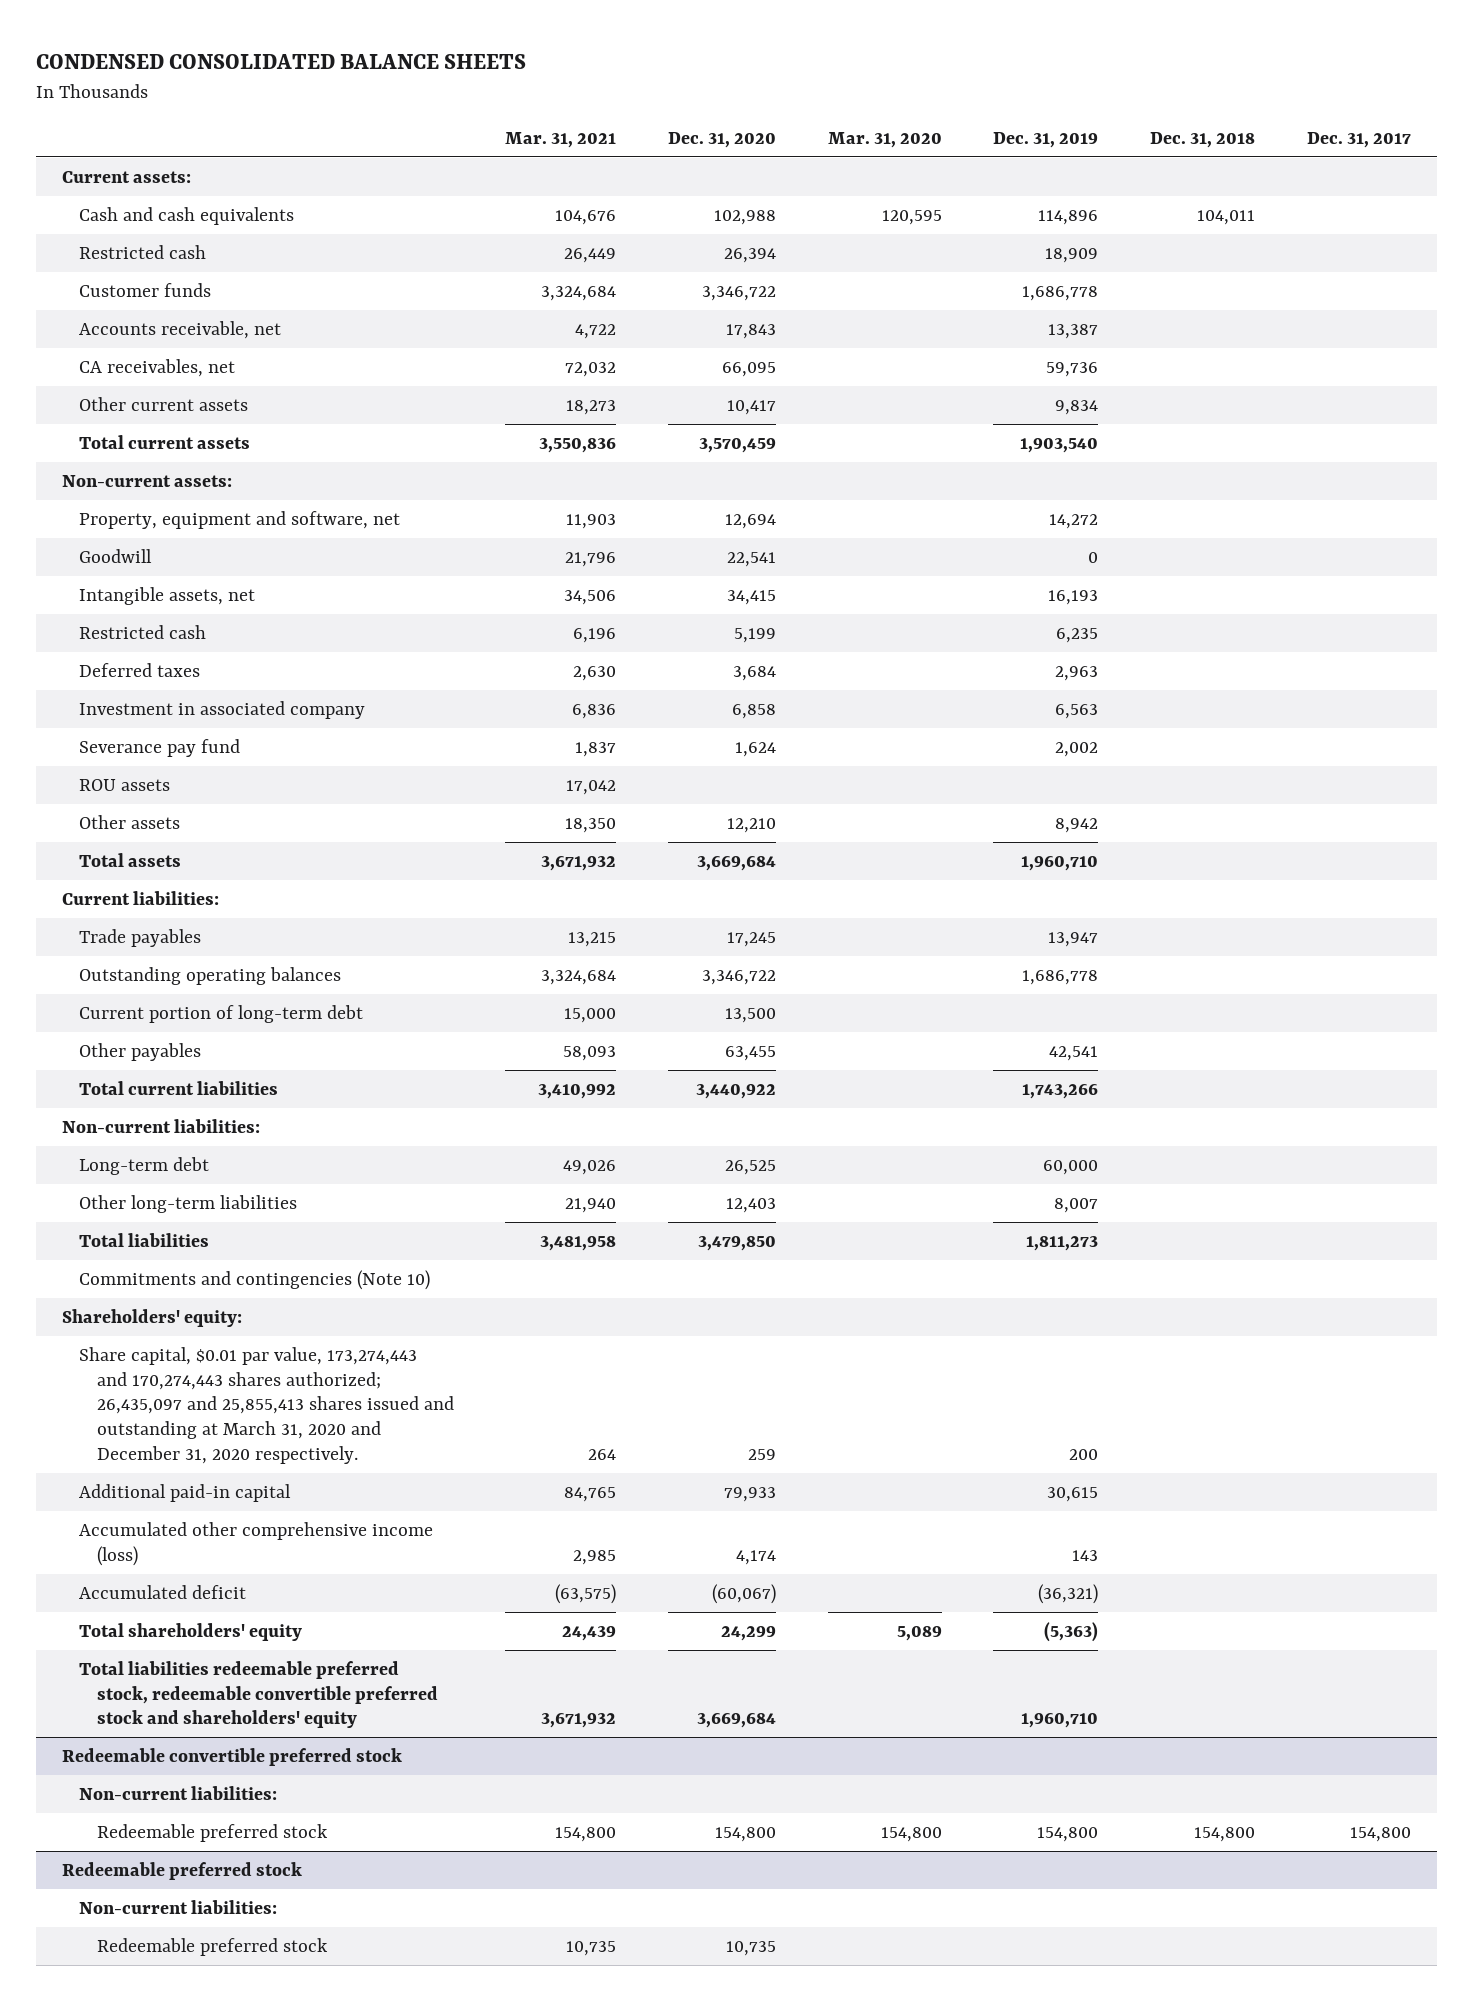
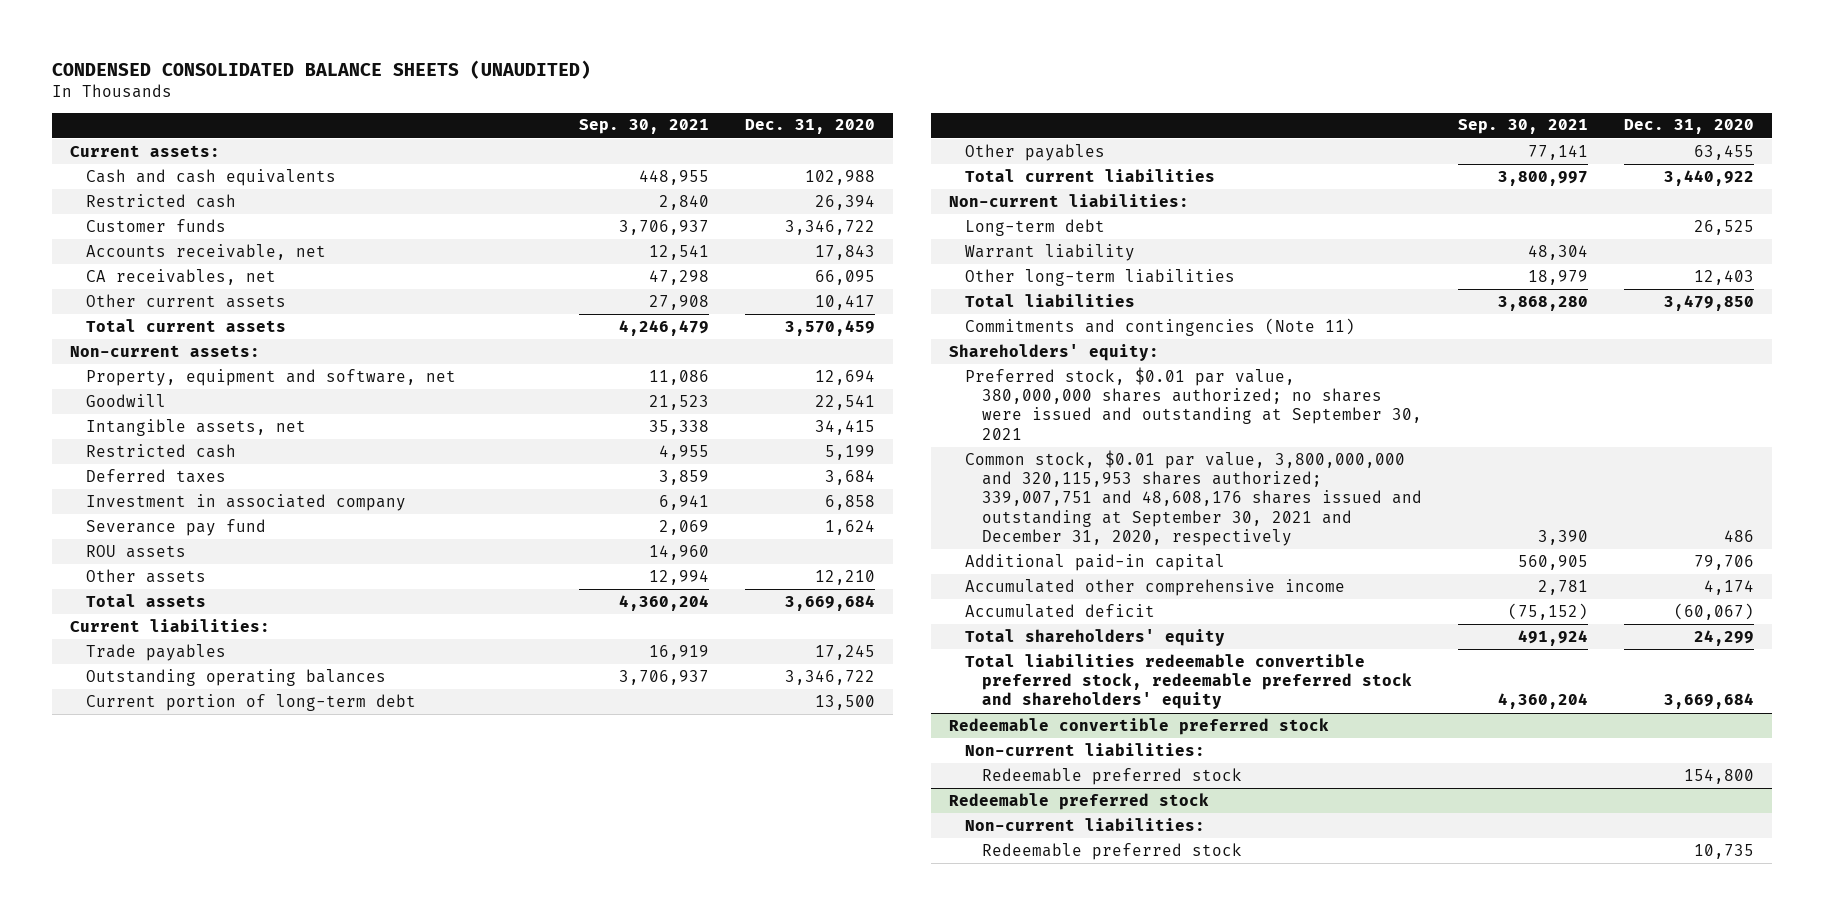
[36,54,527,70] CONDENSED CONSOLIDATED BALANCE SHEETS -> [52,60,592,80] CONDENSED CONSOLIDATED BALANCE SHEETS (UNAUDITED)
[505,131,617,148] Mar. 31, 2021 -> none
[827,131,942,148] Mar. 31, 2020 -> none
[993,131,1099,148] Dec. 31, 2019 -> none
[1150,131,1256,148] Dec. 31, 2018 -> none
[1306,131,1411,148] Dec. 31, 2017 -> none
none -> [578,119,709,135] Sep. 30, 2021
none -> [965,243,1136,261] Warrant liability
[79,1270,431,1291] Commitments and contingencies (Note 10) -> [965,317,1356,336] Commitments and contingencies (Note 11)
none -> [965,366,1422,440] Preferred stock, $0.01 par value, 380,000,000 shares authorized; no shares were issued and outstanding at September 30, 2021
[79,1347,454,1464] Share capital, $0.01 par value, 173,274,443 and 170,274,443 shares authorized; 26,435,097 and 25,855,413 shares issued and outstanding at March 31, 2020 and December 31, 2020 respectively. -> [965,449,1422,546] Common stock, $0.01 par value, 3,800,000,000 and 320,115,953 shares authorized; 339,007,751 and 48,608,176 shares issued and outstanding at September 30, 2021 and December 31, 2020, respectively
[748,1448,777,1460] 259 -> [1723,529,1754,542] 486
[724,1487,777,1503] 79,933 -> [1693,554,1754,570] 79,706
[79,1522,434,1566] Accumulated other comprehensive income (loss) -> [965,578,1346,596] Accumulated other comprehensive income
[79,1661,438,1729] Total liabilities redeemable preferred stock, redeemable convertible preferred stock and shareholders' equity -> [965,653,1412,710] Total liabilities redeemable convertible preferred stock, redeemable preferred stock and shareholders' equity

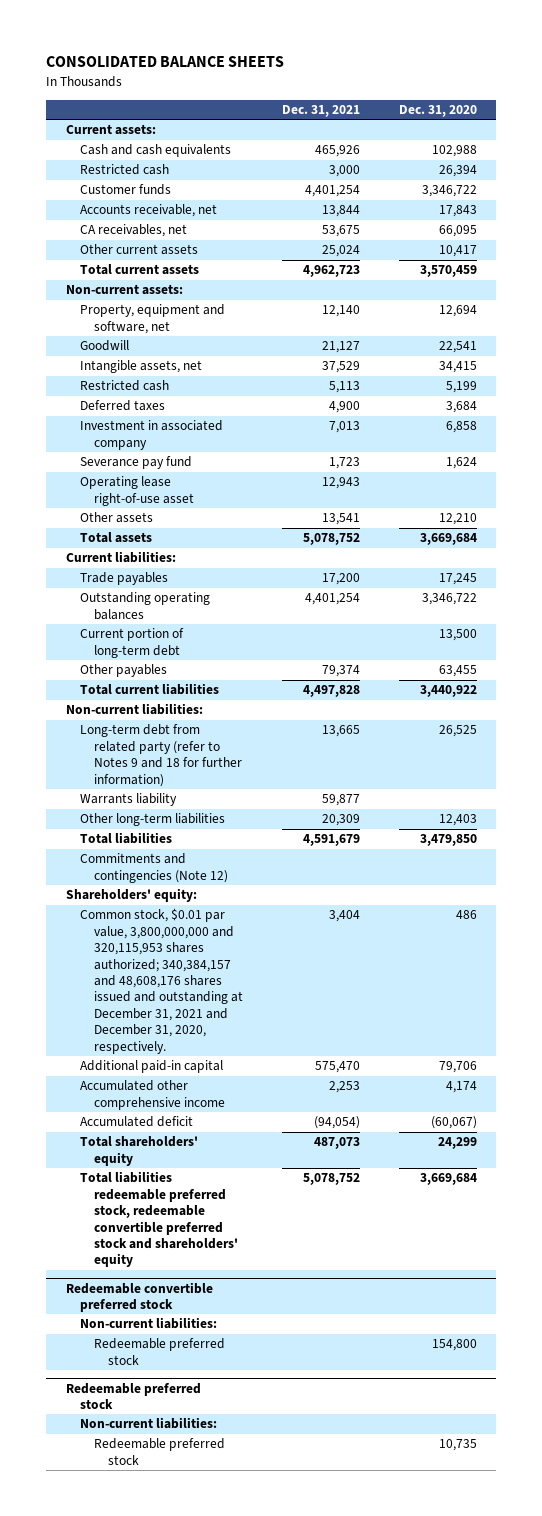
[52,60,592,80] CONDENSED CONSOLIDATED BALANCE SHEETS (UNAUDITED) -> [46,56,285,68] CONSOLIDATED BALANCE SHEETS
[578,119,709,135] Sep. 30, 2021 -> none
none -> [281,104,360,117] Dec. 31, 2021
[86,544,187,558] ROU assets -> [79,476,194,506] Operating lease right-of-use asset
[965,218,1106,236] Long-term debt -> [79,724,242,787] Long-term debt from related party (refer to Notes 9 and 18 for further information)
[965,243,1136,261] Warrant liability -> [79,793,177,807] Warrants liability
[965,317,1356,336] Commitments and contingencies (Note 11) -> [79,853,228,883] Commitments and contingencies (Note 12)
[965,366,1422,440] Preferred stock, $0.01 par value, 380,000,000 shares authorized; no shares were issued and outstanding at September 30, 2021 -> none
[965,449,1422,546] Common stock, $0.01 par value, 3,800,000,000 and 320,115,953 shares authorized; 339,007,751 and 48,608,176 shares issued and outstanding at September 30, 2021 and December 31, 2020, respectively -> [79,908,243,1054] Common stock, $0.01 par value, 3,800,000,000 and 320,115,953 shares authorized; 340,384,157 and 48,608,176 shares issued and outstanding at December 31, 2021 and December 31, 2020, respectively.
[965,653,1412,710] Total liabilities redeemable convertible preferred stock, redeemable preferred stock and shareholders' equity -> [79,1171,238,1268] Total liabilities redeemable preferred stock, redeemable convertible preferred stock and shareholders' equity

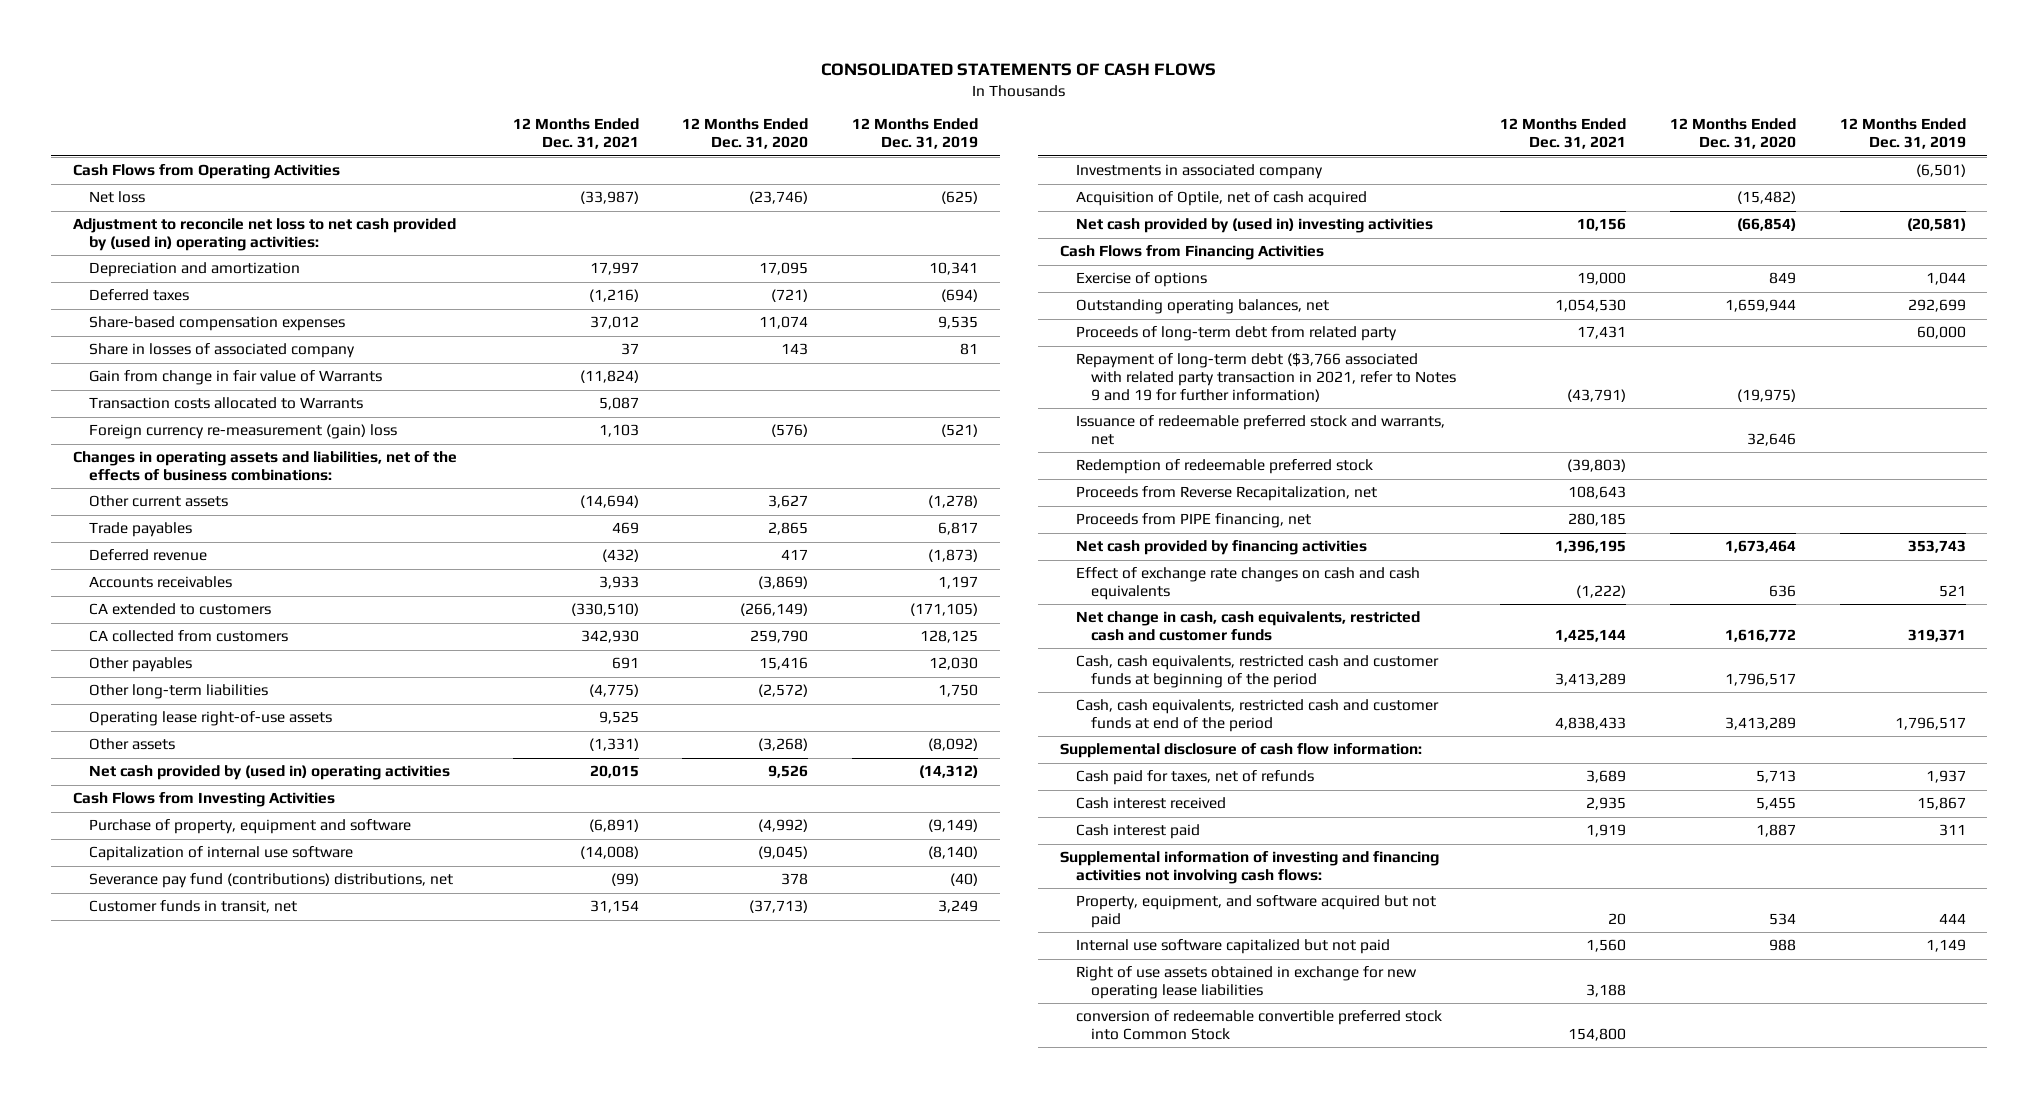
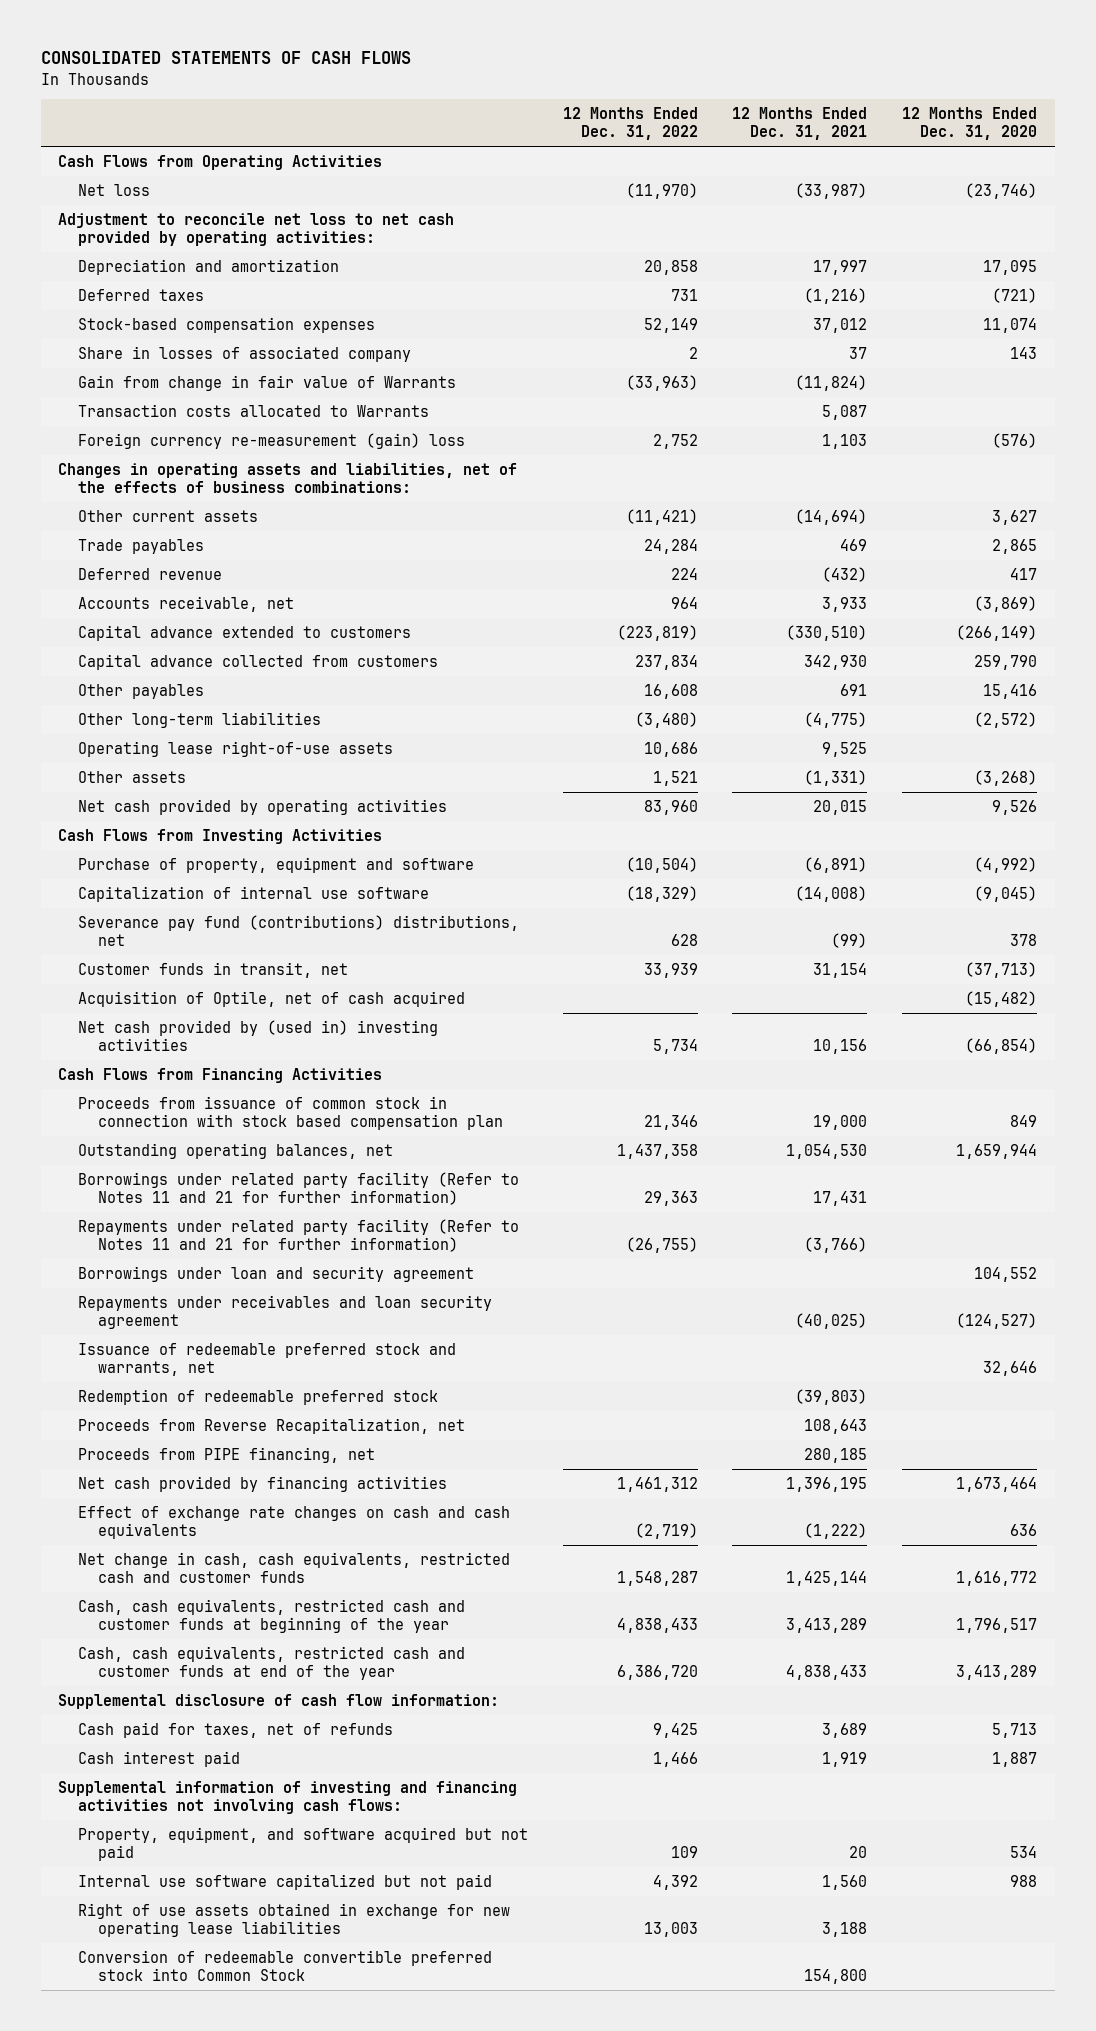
[852,118,979,150] 12 Months Ended Dec. 31, 2019 -> none
none -> [562,107,698,141] 12 Months Ended Dec. 31, 2022
[73,218,457,252] Adjustment to reconcile net loss to net cash provided by (used in) operating activities: -> [58,213,455,246] Adjustment to reconcile net loss to net cash provided by operating activities:
[88,316,345,332] Share-based compensation expenses -> [78,317,376,334] Stock-based compensation expenses
[88,576,232,589] Accounts receivables -> [78,596,295,613] Accounts receivable, net
[88,603,271,616] CA extended to customers -> [78,625,412,642] Capital advance extended to customers
[88,630,288,643] CA collected from customers -> [78,654,439,671] Capital advance collected from customers
[88,765,450,781] Net cash provided by (used in) operating activities -> [78,799,448,816] Net cash provided by operating activities
[1075,164,1323,180] Investments in associated company -> none
[1075,272,1207,288] Exercise of options -> [78,1096,503,1130] Proceeds from issuance of common stock in connection with stock based compensation plan
[1075,353,1457,402] Repayment of long-term debt ($3,766 associated with related party transaction in 2021, refer to Notes 9 and 19 for further information) -> none
[1075,326,1397,342] Proceeds of long-term debt from related party -> [78,1172,520,1205] Borrowings under related party facility (Refer to Notes 11 and 21 for further information)
none -> [78,1219,520,1252] Repayments under related party facility (Refer to Notes 11 and 21 for further information)
none -> [78,1266,475,1283] Borrowings under loan and security agreement
none -> [78,1295,493,1329] Repayments under receivables and loan security agreement
[1075,655,1439,689] Cash, cash equivalents, restricted cash and customer funds at beginning of the period -> [78,1599,466,1633] Cash, cash equivalents, restricted cash and customer funds at beginning of the year
[1075,699,1439,733] Cash, cash equivalents, restricted cash and customer funds at end of the period -> [78,1646,466,1680] Cash, cash equivalents, restricted cash and customer funds at end of the year
[1075,797,1226,810] Cash interest received -> none
[1075,1010,1442,1041] conversion of redeemable convertible preferred stock into Common Stock -> [78,1950,493,1981] Conversion of redeemable convertible preferred stock into Common Stock

